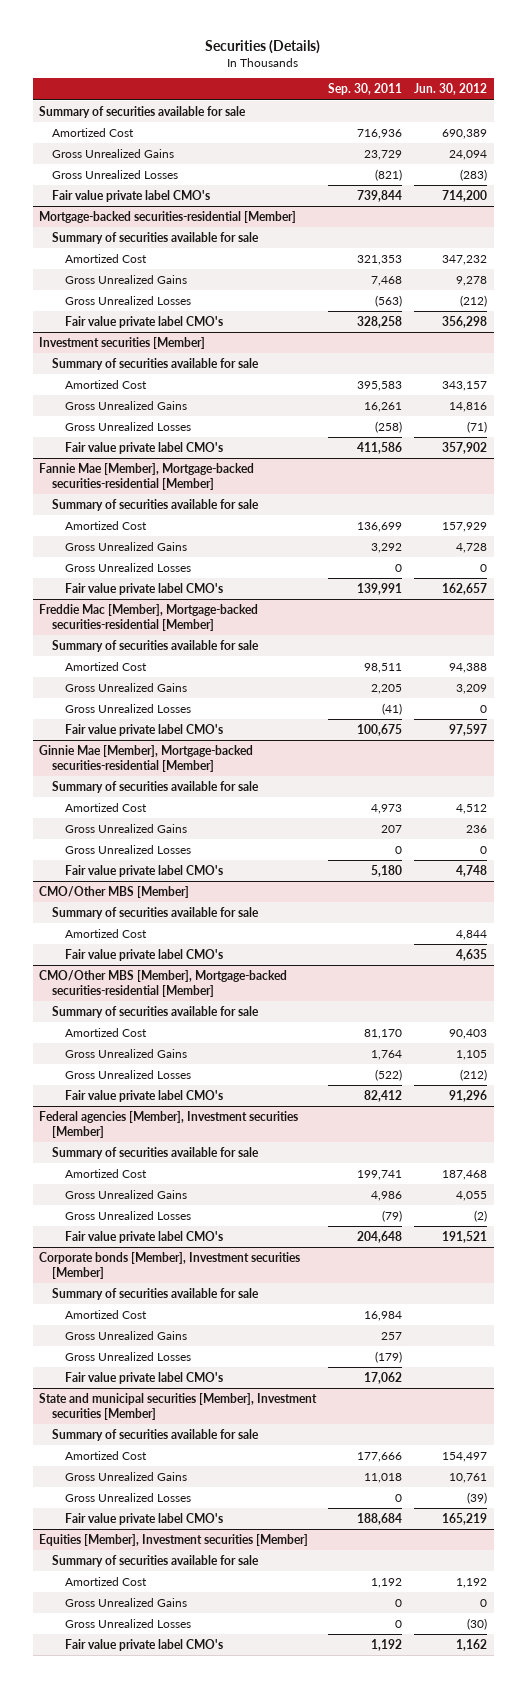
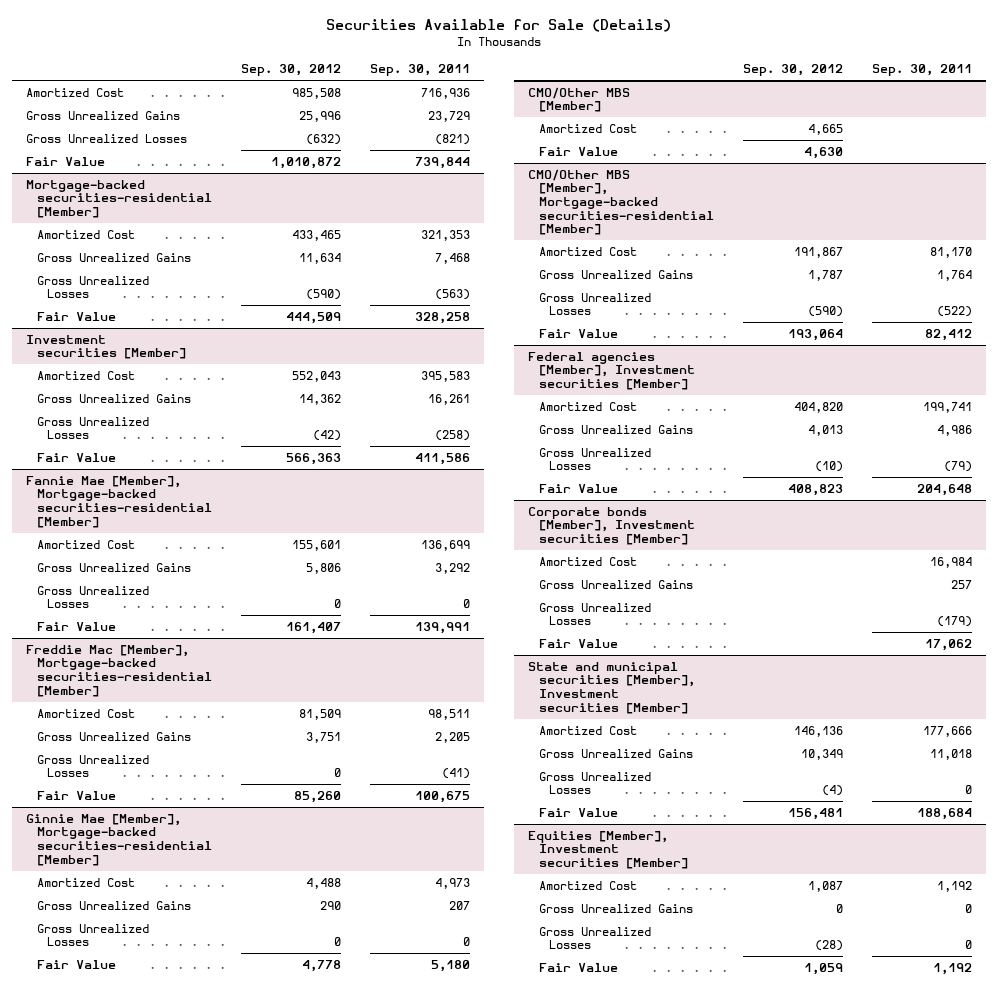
[205,40,321,55] Securities (Details) -> [326,19,672,33] Securities Available for Sale (Details)
[414,83,488,96] Jun. 30, 2012 -> none
none -> [240,64,341,77] Sep. 30, 2012
[39,105,247,118] Summary of securities available for sale -> none
[51,189,210,202] Fair value private label CMO's -> [26,156,106,166] Fair Value
[51,231,259,244] Summary of securities available for sale -> none
[64,315,223,328] Fair value private label CMO's -> [36,311,116,321] Fair Value
[51,357,259,370] Summary of securities available for sale -> none
[64,441,223,454] Fair value private label CMO's -> [36,452,116,462] Fair Value
[51,498,259,511] Summary of securities available for sale -> none
[64,582,223,595] Fair value private label CMO's -> [36,621,116,631] Fair Value
[51,639,259,652] Summary of securities available for sale -> none
[64,723,223,736] Fair value private label CMO's -> [36,790,116,800] Fair Value
[51,780,259,793] Summary of securities available for sale -> none
[64,864,223,877] Fair value private label CMO's -> [36,959,116,969] Fair Value
[51,906,259,919] Summary of securities available for sale -> none
[64,948,223,961] Fair value private label CMO's -> [538,146,618,156] Fair Value
[51,1005,259,1018] Summary of securities available for sale -> none
[64,1089,223,1102] Fair value private label CMO's -> [538,328,618,338] Fair Value
[51,1146,259,1159] Summary of securities available for sale -> none
[64,1230,223,1243] Fair value private label CMO's -> [538,483,618,493] Fair Value
[51,1287,259,1300] Summary of securities available for sale -> none
[64,1371,223,1384] Fair value private label CMO's -> [538,638,618,648] Fair Value
[51,1428,259,1441] Summary of securities available for sale -> none
[64,1512,223,1525] Fair value private label CMO's -> [538,807,618,817] Fair Value
[51,1554,259,1567] Summary of securities available for sale -> none
[64,1638,223,1651] Fair value private label CMO's -> [538,962,618,972] Fair Value

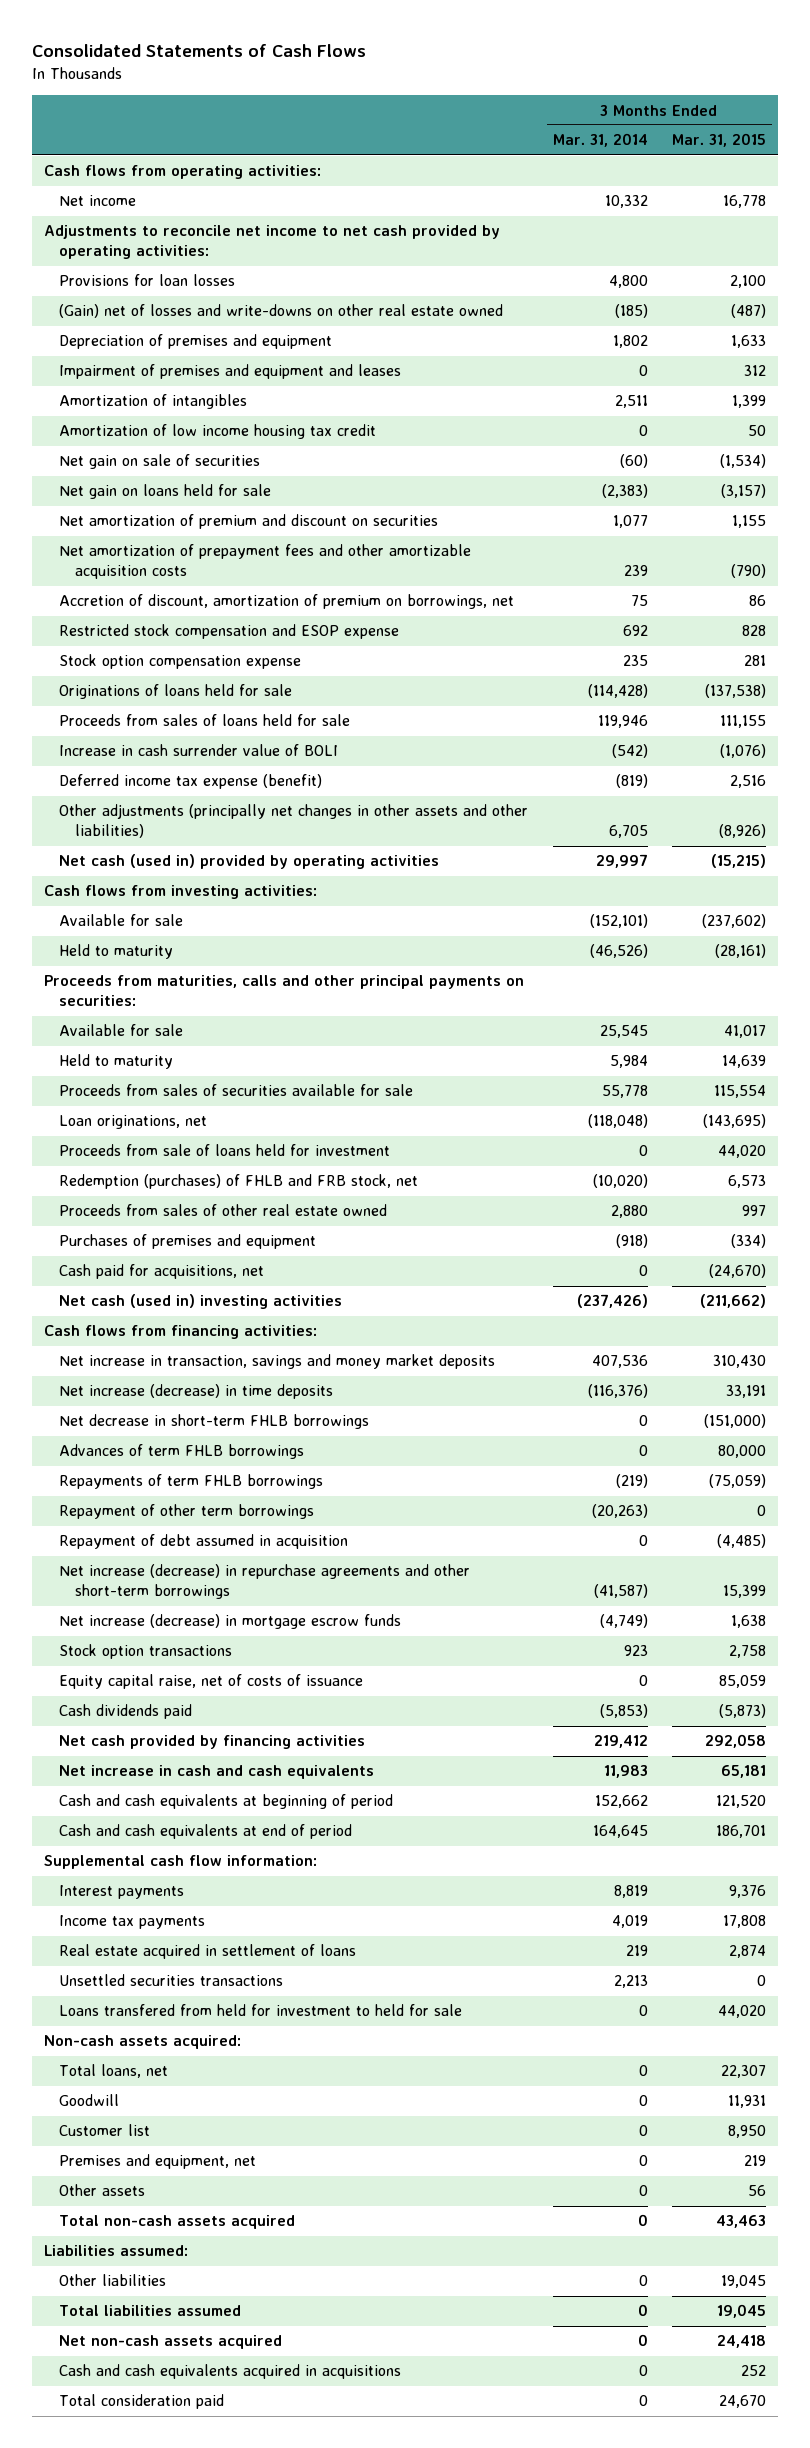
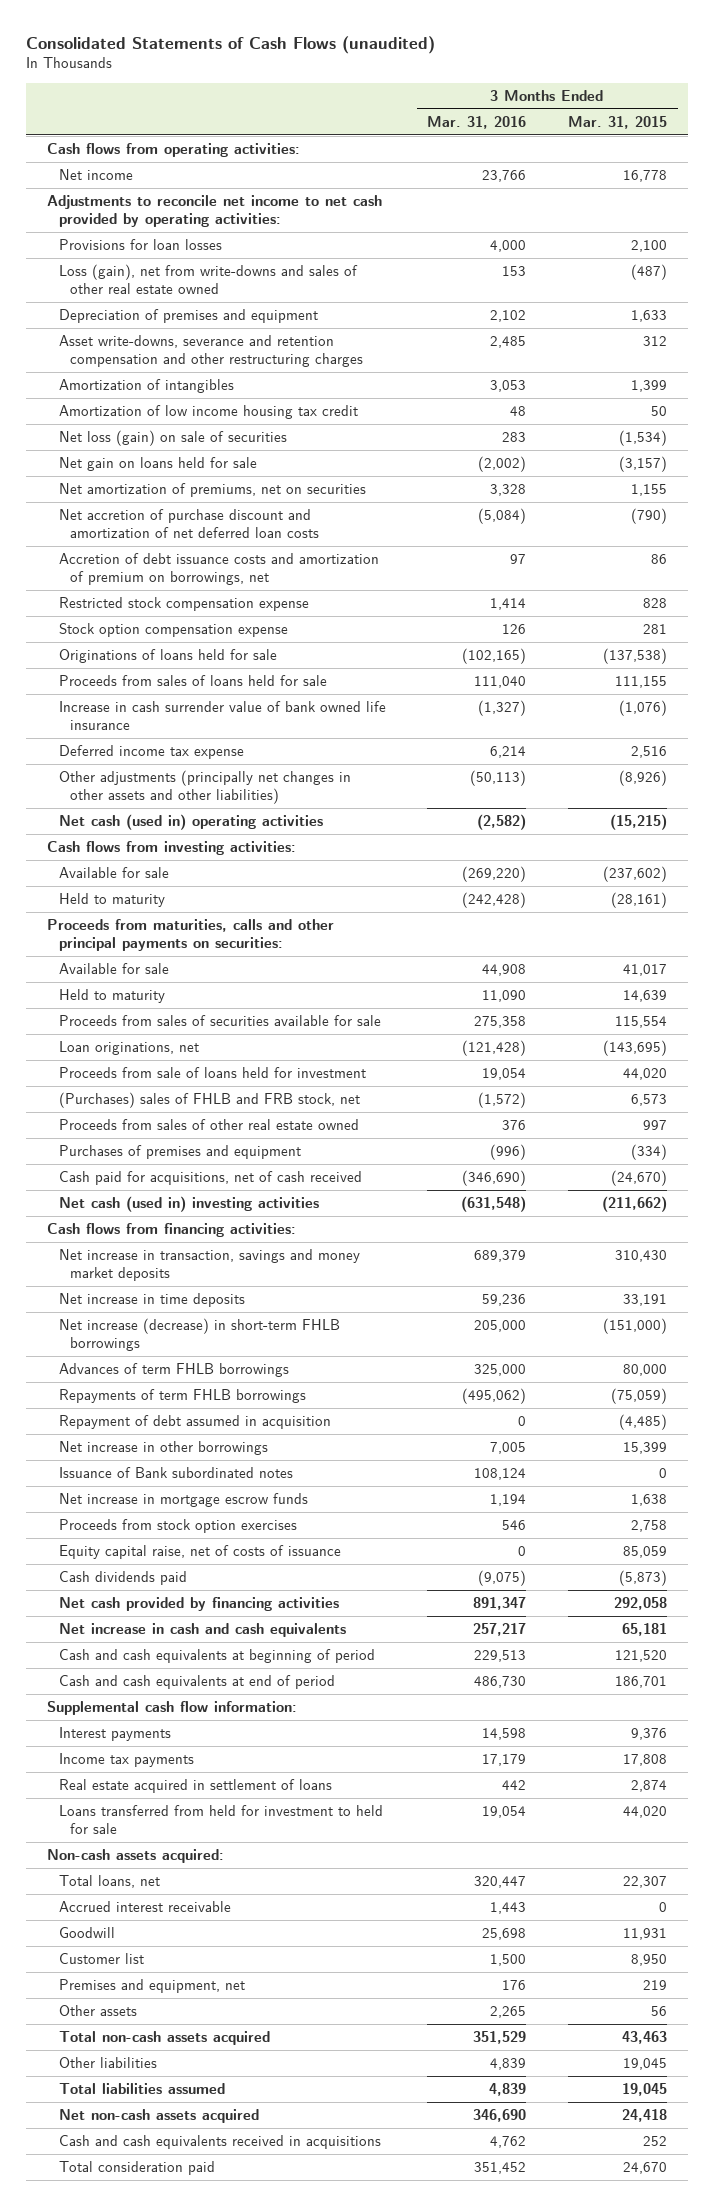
[32,44,367,58] Consolidated Statements of Cash Flows -> [26,35,436,54] Consolidated Statements of Cash Flows (unaudited)
[552,133,648,148] Mar. 31, 2014 -> none
none -> [427,115,527,129] Mar. 31, 2016
[59,304,504,319] (Gain) net of losses and write-downs on other real estate owned -> [58,264,358,294] Loss (gain), net from write-downs and sales of other real estate owned
[59,364,402,380] Impairment of premises and equipment and leases -> [58,335,364,367] Asset write-downs, severance and retention compensation and other restructuring charges
[59,454,261,470] Net gain on sale of securities -> [58,430,287,447] Net loss (gain) on sale of securities
[59,544,472,580] Net amortization of prepayment fees and other amortizable acquisition costs -> none
[59,514,439,530] Net amortization of premium and discount on securities -> [58,483,366,498] Net amortization of premiums, net on securities
none -> [58,509,320,538] Net accretion of purchase discount and amortization of net deferred loan costs
[59,594,515,610] Accretion of discount, amortization of premium on borrowings, net -> [58,553,379,585] Accretion of debt issuance costs and amortization of premium on borrowings, net
[59,624,400,640] Restricted stock compensation and ESOP expense -> [58,597,309,612] Restricted stock compensation expense
[59,744,339,757] Increase in cash surrender value of BOLI -> [58,701,386,730] Increase in cash surrender value of bank owned life insurance
[59,774,323,790] Deferred income tax expense (benefit) -> [58,745,244,760] Deferred income tax expense
[59,854,440,870] Net cash (used in) provided by operating activities -> [58,814,323,831] Net cash (used in) operating activities
[59,1174,419,1190] Redemption (purchases) of FHLB and FRB stock, net -> [58,1092,360,1109] (Purchases) sales of FHLB and FRB stock, net
[59,1264,265,1280] Cash paid for acquisitions, net -> [58,1171,362,1186] Cash paid for acquisitions, net of cash received
[59,1384,334,1400] Net increase (decrease) in time deposits -> [58,1293,245,1308] Net increase in time deposits
[59,1414,370,1430] Net decrease in short-term FHLB borrowings -> [58,1318,340,1351] Net increase (decrease) in short-term FHLB borrowings
[59,1504,315,1520] Repayment of other term borrowings -> none
[59,1564,471,1600] Net increase (decrease) in repurchase agreements and other short-term borrowings -> [58,1441,268,1456] Net increase in other borrowings
none -> [58,1467,293,1479] Issuance of Bank subordinated notes
[59,1614,402,1630] Net increase (decrease) in mortgage escrow funds -> [58,1493,308,1508] Net increase in mortgage escrow funds
[59,1644,233,1660] Stock option transactions -> [58,1519,297,1534] Proceeds from stock option exercises
[59,1974,284,1987] Unsettled securities transactions -> none
[59,2004,463,2017] Loans transfered from held for investment to held for sale -> [58,1805,383,1834] Loans transferred from held for investment to held for sale
none -> [58,1901,231,1913] Accrued interest receivable
[44,2245,189,2257] Liabilities assumed: -> none
[59,2364,402,2380] Cash and cash equivalents acquired in acquisitions -> [58,2135,381,2150] Cash and cash equivalents received in acquisitions

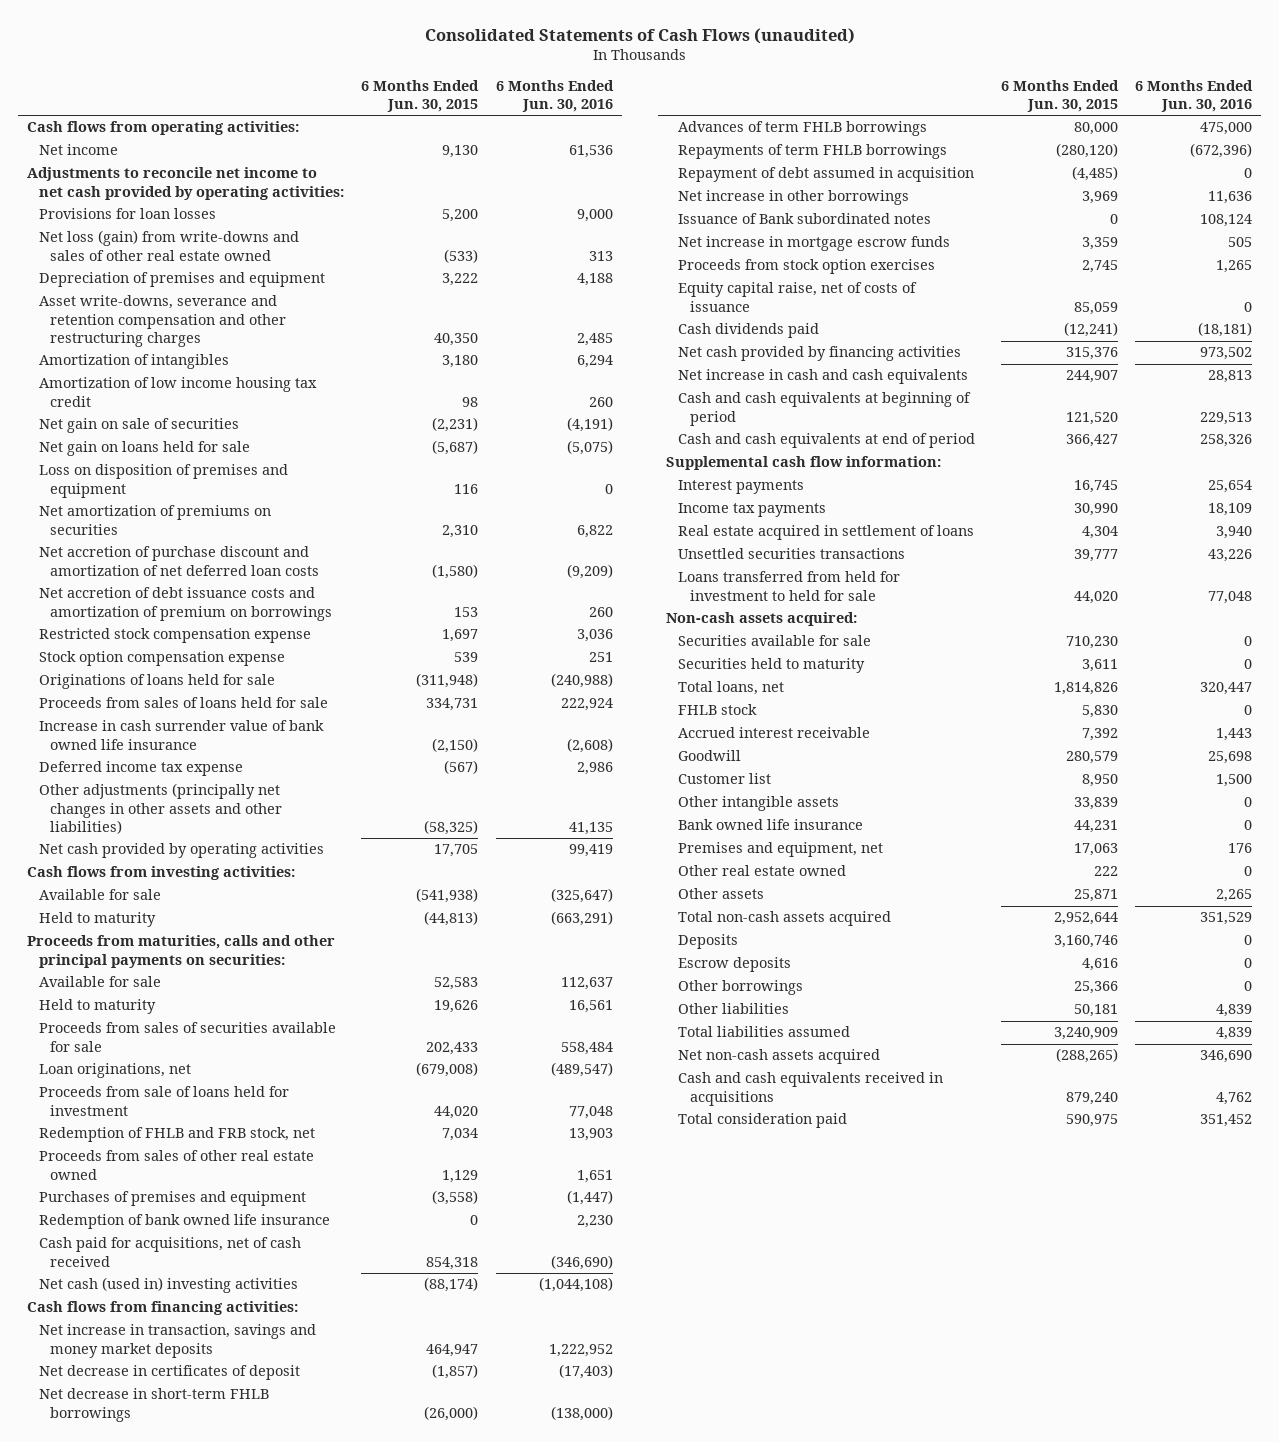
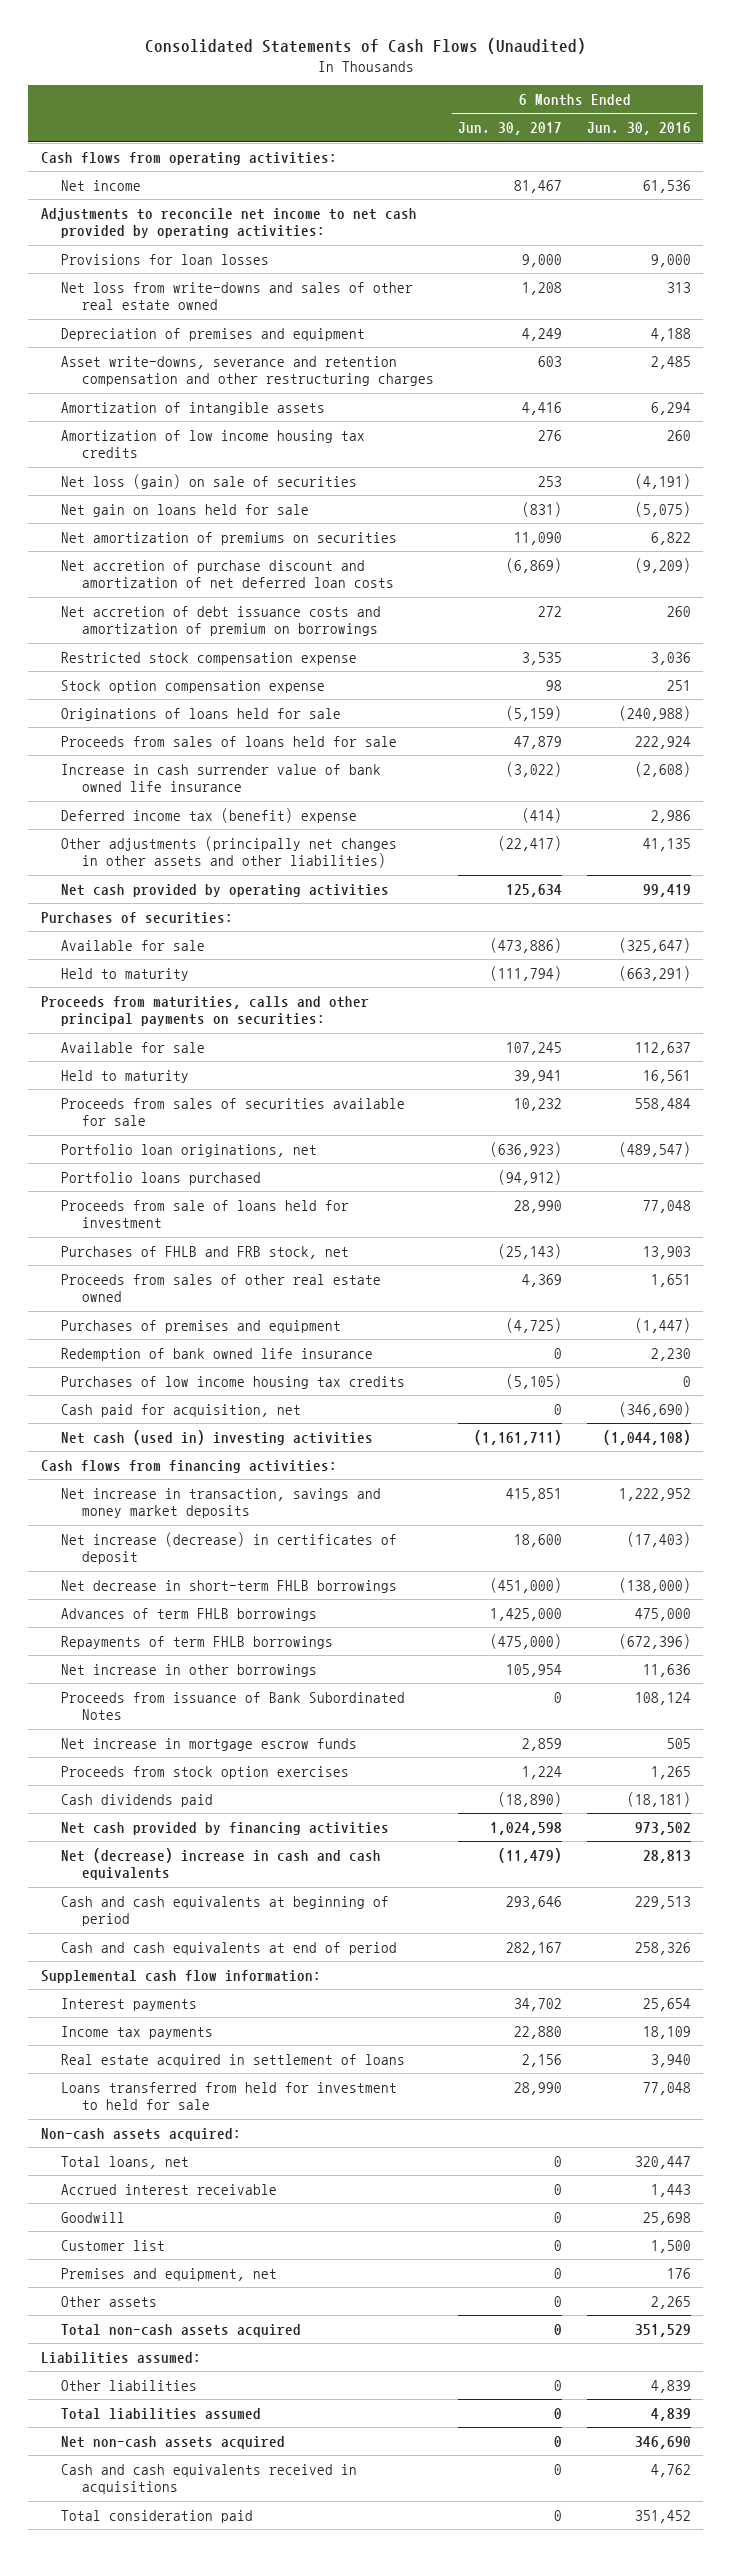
[424,27,855,44] Consolidated Statements of Cash Flows (unaudited) -> [144,38,586,55] Consolidated Statements of Cash Flows (Unaudited)
[361,79,480,113] 6 Months Ended Jun. 30, 2015 -> none
none -> [458,122,563,136] Jun. 30, 2017
[38,230,299,261] Net loss (gain) from write-downs and sales of other real estate owned -> [61,281,414,311] Net loss from write-downs and sales of other real estate owned
[38,354,229,370] Amortization of intangibles -> [61,401,326,415] Amortization of intangible assets
[38,377,317,407] Amortization of low income housing tax credit -> [61,429,366,459] Amortization of low income housing tax credits
[38,418,239,434] Net gain on sale of securities -> [61,473,358,489] Net loss (gain) on sale of securities
[38,464,288,498] Loss on disposition of premises and equipment -> none
[38,761,243,777] Deferred income tax expense -> [61,807,358,823] Deferred income tax (benefit) expense
[27,866,296,881] Cash flows from investing activities: -> none
none -> [40,911,233,924] Purchases of securities:
[38,1063,191,1079] Loan originations, net -> [61,1143,318,1157] Portfolio loan originations, net
none -> [61,1171,262,1185] Portfolio loans purchased
[38,1127,315,1143] Redemption of FHLB and FRB stock, net -> [61,1245,350,1259] Purchases of FHLB and FRB stock, net
none -> [61,1375,406,1389] Purchases of low income housing tax credits
[38,1237,301,1267] Cash paid for acquisitions, net of cash received -> [61,1403,302,1417] Cash paid for acquisition, net
[38,1365,300,1381] Net decrease in certificates of deposit -> [61,1531,398,1565] Net increase (decrease) in certificates of deposit
[677,167,974,183] Repayment of debt assumed in acquisition -> none
[677,213,931,225] Issuance of Bank subordinated notes -> [61,1691,406,1721] Proceeds from issuance of Bank Subordinated Notes
[677,282,917,312] Equity capital raise, net of costs of issuance -> none
[677,369,968,385] Net increase in cash and cash equivalents -> [61,1847,382,1881] Net (decrease) increase in cash and cash equivalents
[677,548,905,560] Unsettled securities transactions -> none
[677,635,871,647] Securities available for sale -> none
[677,658,865,674] Securities held to maturity -> none
[677,704,757,716] FHLB stock -> none
[677,796,839,812] Other intangible assets -> none
[677,819,863,831] Bank owned life insurance -> none
[677,865,846,877] Other real estate owned -> none
[677,934,738,950] Deposits -> none
[677,957,791,973] Escrow deposits -> none
[677,980,803,996] Other borrowings -> none
none -> [40,2351,201,2364] Liabilities assumed:

